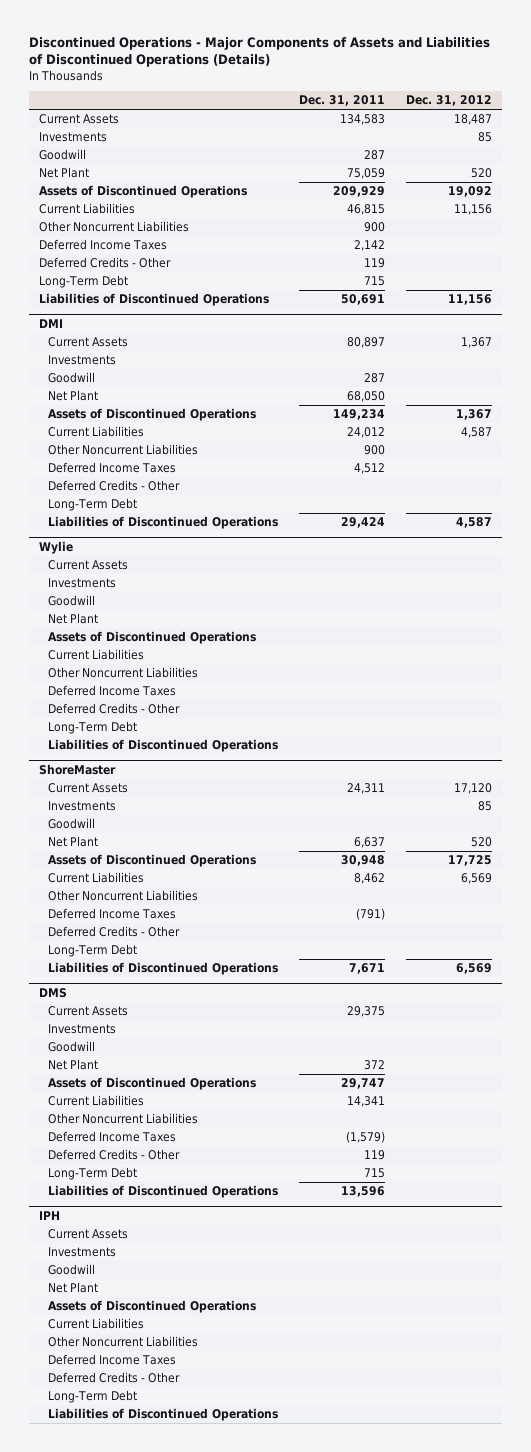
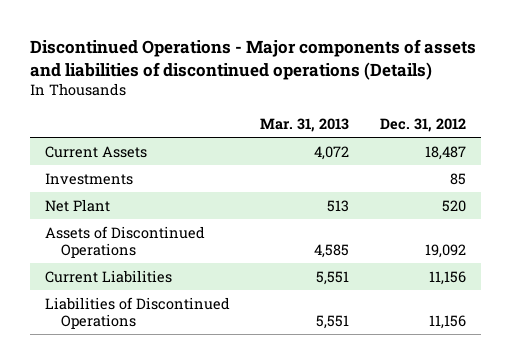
[28,36,490,68] Discontinued Operations - Major Components of Assets and Liabilities of Discontinued Operations (Details) -> [30,38,477,80] Discontinued Operations - Major components of assets and liabilities of discontinued operations (Details)
[298,95,385,107] Dec. 31, 2011 -> none
none -> [260,117,350,132] Mar. 31, 2013
[39,149,87,161] Goodwill -> none
[39,221,190,233] Other Noncurrent Liabilities -> none
[39,239,168,251] Deferred Income Taxes -> none
[39,257,172,269] Deferred Credits - Other -> none
[39,275,129,289] Long-Term Debt -> none
[39,318,64,328] DMI -> none
[47,337,128,348] Current Assets -> none
[47,355,116,366] Investments -> none
[47,372,95,384] Goodwill -> none
[47,390,98,402] Net Plant -> none
[47,408,256,422] Assets of Discontinued Operations -> none
[47,426,144,438] Current Liabilities -> none
[47,444,198,456] Other Noncurrent Liabilities -> none
[47,462,176,474] Deferred Income Taxes -> none
[47,480,180,492] Deferred Credits - Other -> none
[47,498,137,512] Long-Term Debt -> none
[47,516,278,530] Liabilities of Discontinued Operations -> none
[39,540,74,554] Wylie -> none
[47,560,128,571] Current Assets -> none
[47,578,116,589] Investments -> none
[47,595,95,607] Goodwill -> none
[47,613,98,625] Net Plant -> none
[47,631,256,645] Assets of Discontinued Operations -> none
[47,649,144,661] Current Liabilities -> none
[47,667,198,679] Other Noncurrent Liabilities -> none
[47,685,176,697] Deferred Income Taxes -> none
[47,703,180,715] Deferred Credits - Other -> none
[47,721,137,735] Long-Term Debt -> none
[47,739,278,753] Liabilities of Discontinued Operations -> none
[39,763,117,775] ShoreMaster -> none
[47,783,128,794] Current Assets -> none
[47,801,116,812] Investments -> none
[47,818,95,830] Goodwill -> none
[47,836,98,848] Net Plant -> none
[47,854,256,868] Assets of Discontinued Operations -> none
[47,872,144,884] Current Liabilities -> none
[47,890,198,902] Other Noncurrent Liabilities -> none
[47,908,176,920] Deferred Income Taxes -> none
[47,926,180,938] Deferred Credits - Other -> none
[47,944,137,958] Long-Term Debt -> none
[47,962,278,976] Liabilities of Discontinued Operations -> none
[39,987,68,998] DMS -> none
[47,1006,128,1017] Current Assets -> none
[47,1024,116,1035] Investments -> none
[47,1041,95,1053] Goodwill -> none
[47,1059,98,1071] Net Plant -> none
[47,1077,256,1091] Assets of Discontinued Operations -> none
[47,1095,144,1107] Current Liabilities -> none
[47,1113,198,1125] Other Noncurrent Liabilities -> none
[47,1131,176,1143] Deferred Income Taxes -> none
[47,1149,180,1161] Deferred Credits - Other -> none
[47,1167,137,1181] Long-Term Debt -> none
[47,1185,278,1199] Liabilities of Discontinued Operations -> none
[39,1210,61,1220] IPH -> none
[47,1229,128,1240] Current Assets -> none
[47,1247,116,1258] Investments -> none
[47,1264,95,1276] Goodwill -> none
[47,1282,98,1294] Net Plant -> none
[47,1300,256,1314] Assets of Discontinued Operations -> none
[47,1318,144,1330] Current Liabilities -> none
[47,1336,198,1348] Other Noncurrent Liabilities -> none
[47,1354,176,1366] Deferred Income Taxes -> none
[47,1372,180,1384] Deferred Credits - Other -> none
[47,1390,137,1404] Long-Term Debt -> none
[47,1408,278,1422] Liabilities of Discontinued Operations -> none

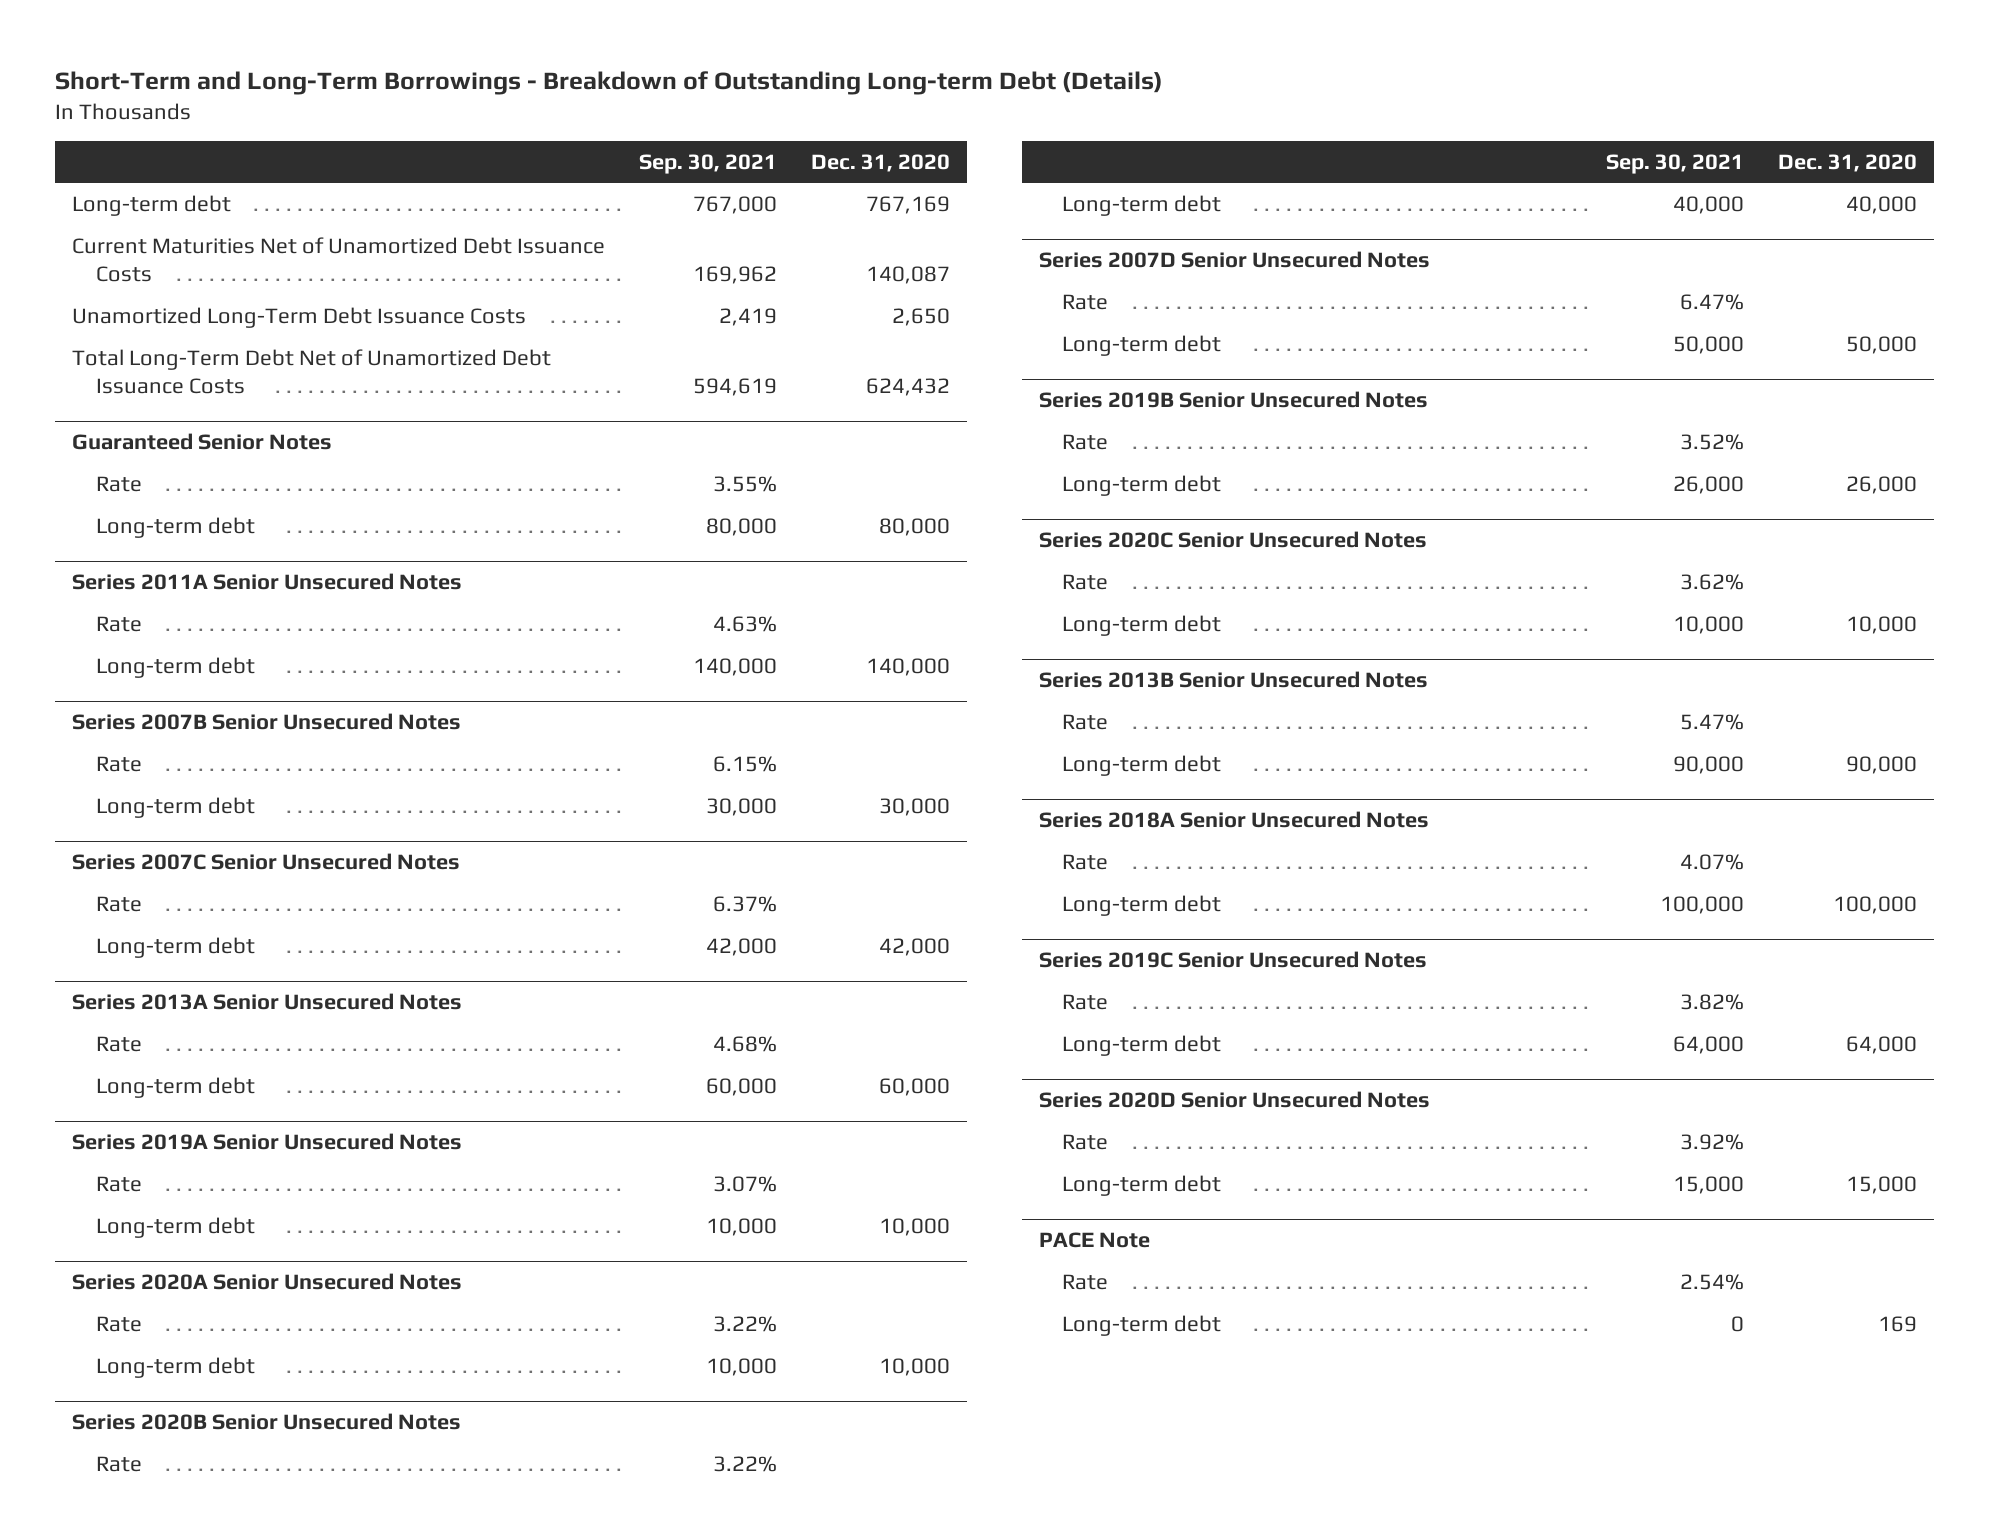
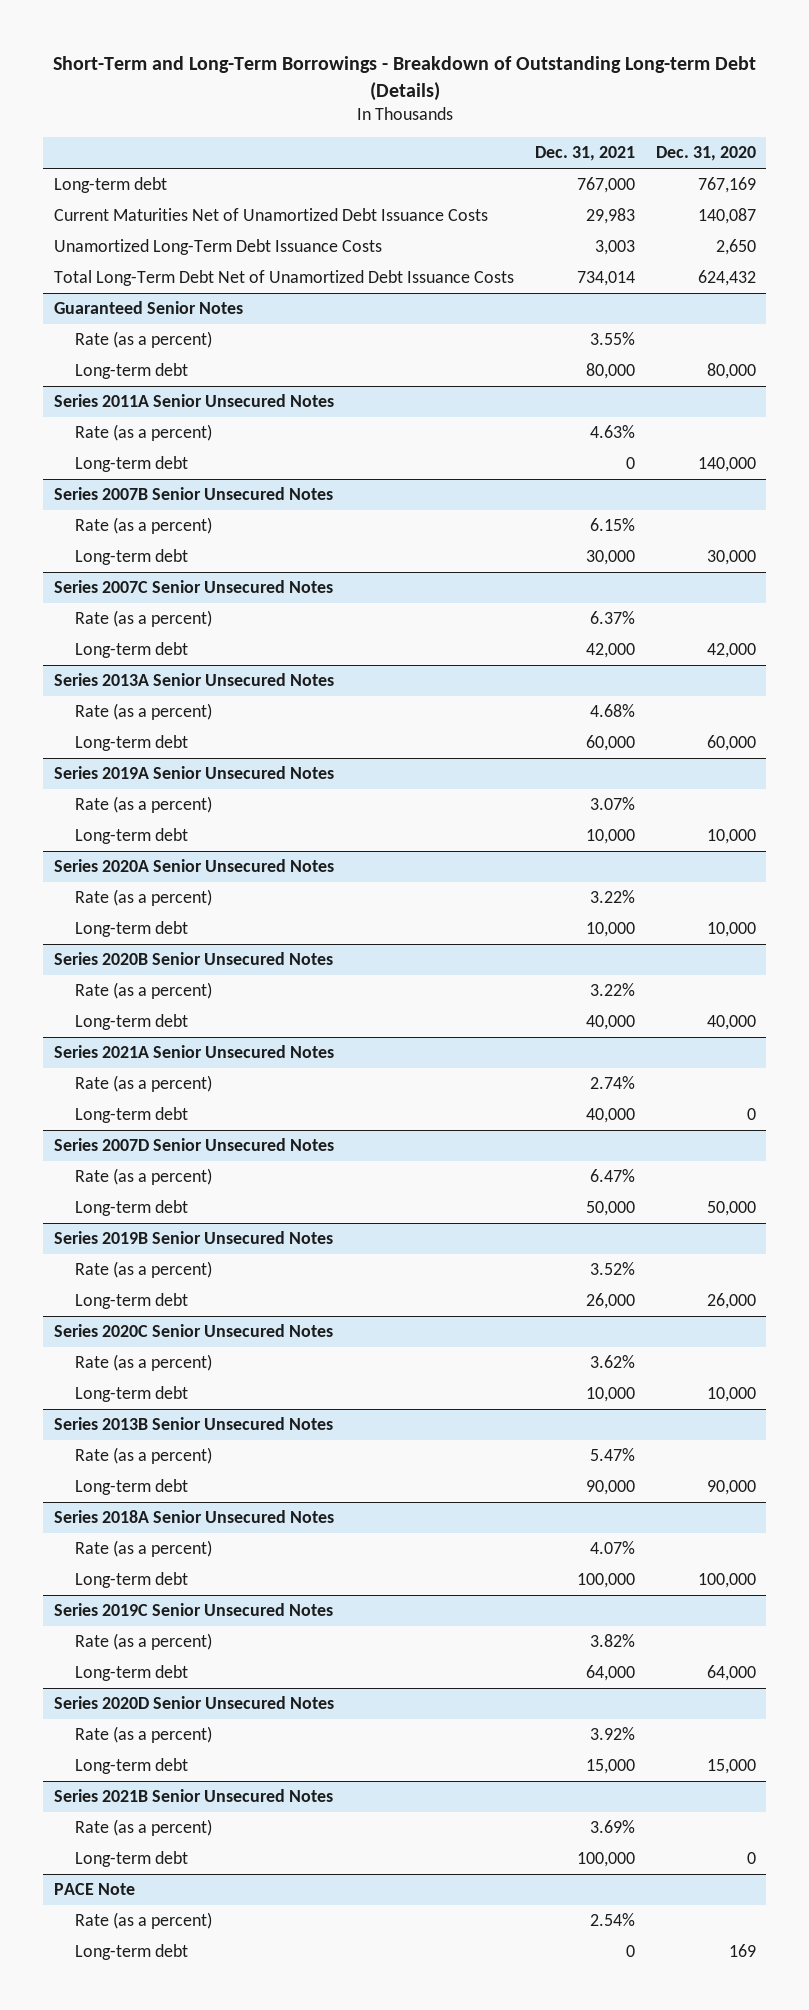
[639,153,778,174] Sep. 30, 2021 -> none
none -> [534,146,635,162] Dec. 31, 2021
[95,475,142,492] Rate -> [74,331,212,349] Rate (as a percent)
[95,615,142,632] Rate -> [74,424,212,442] Rate (as a percent)
[95,755,142,772] Rate -> [74,517,212,535] Rate (as a percent)
[95,895,142,912] Rate -> [74,610,212,628] Rate (as a percent)
[95,1035,142,1052] Rate -> [74,703,212,721] Rate (as a percent)
[95,1175,142,1192] Rate -> [74,796,212,814] Rate (as a percent)
[95,1315,142,1332] Rate -> [74,889,212,907] Rate (as a percent)
[95,1455,142,1472] Rate -> [74,982,212,1000] Rate (as a percent)
none -> [53,1045,334,1059] Series 2021A Senior Unsecured Notes
none -> [74,1075,212,1093] Rate (as a percent)
none -> [74,1107,188,1124] Long-term debt
[1062,293,1109,310] Rate -> [74,1168,212,1186] Rate (as a percent)
[1062,433,1109,450] Rate -> [74,1261,212,1279] Rate (as a percent)
[1062,573,1109,590] Rate -> [74,1354,212,1372] Rate (as a percent)
[1062,713,1109,730] Rate -> [74,1447,212,1465] Rate (as a percent)
[1062,853,1109,870] Rate -> [74,1540,212,1558] Rate (as a percent)
[1062,993,1109,1010] Rate -> [74,1633,212,1651] Rate (as a percent)
[1062,1133,1109,1150] Rate -> [74,1726,212,1744] Rate (as a percent)
none -> [53,1789,333,1803] Series 2021B Senior Unsecured Notes
none -> [74,1819,212,1837] Rate (as a percent)
none -> [74,1851,188,1868] Long-term debt
[1062,1273,1109,1290] Rate -> [74,1912,212,1930] Rate (as a percent)

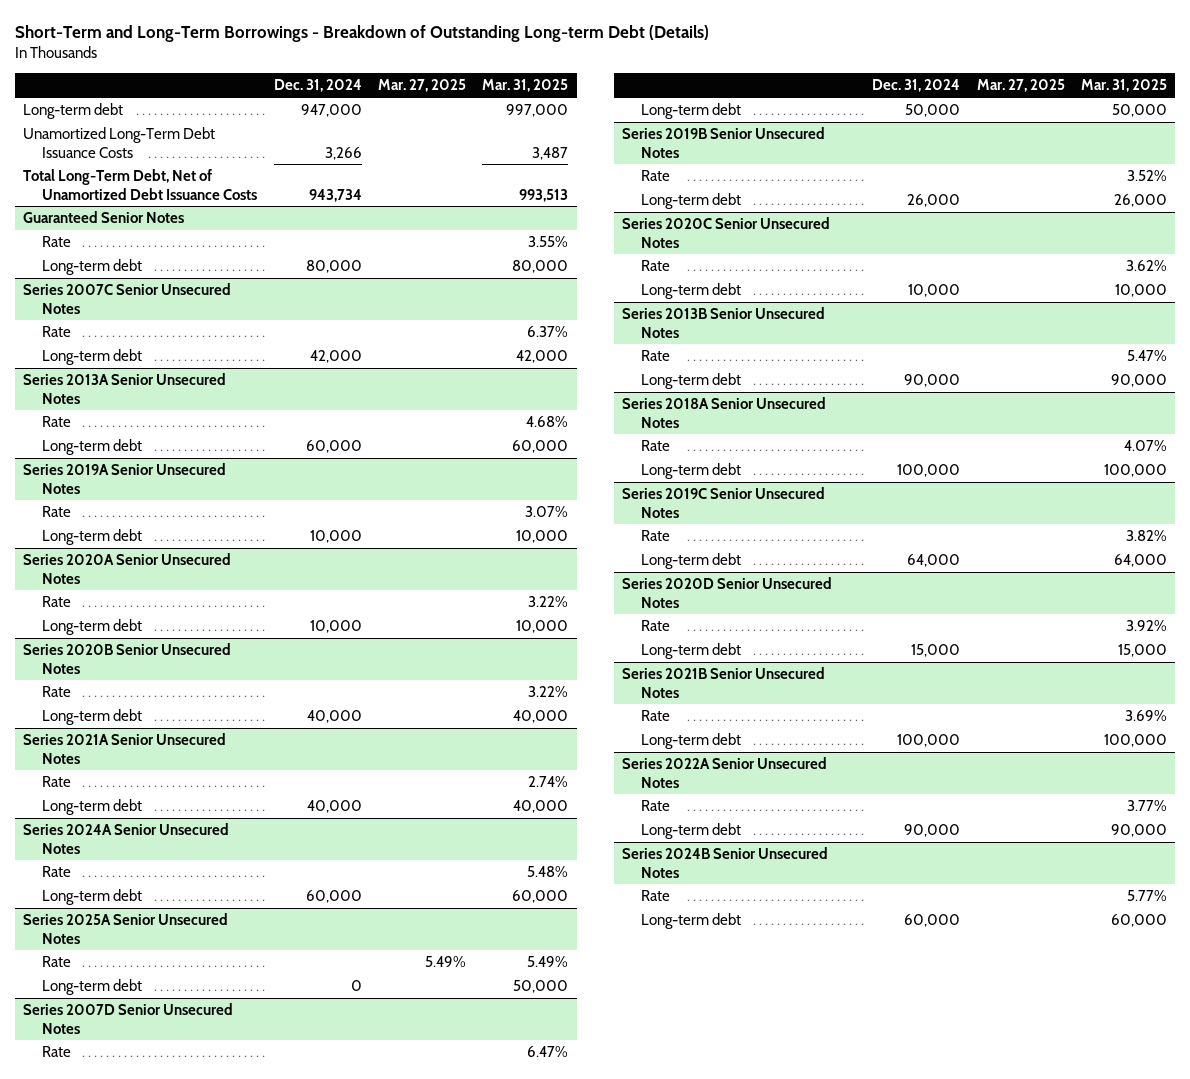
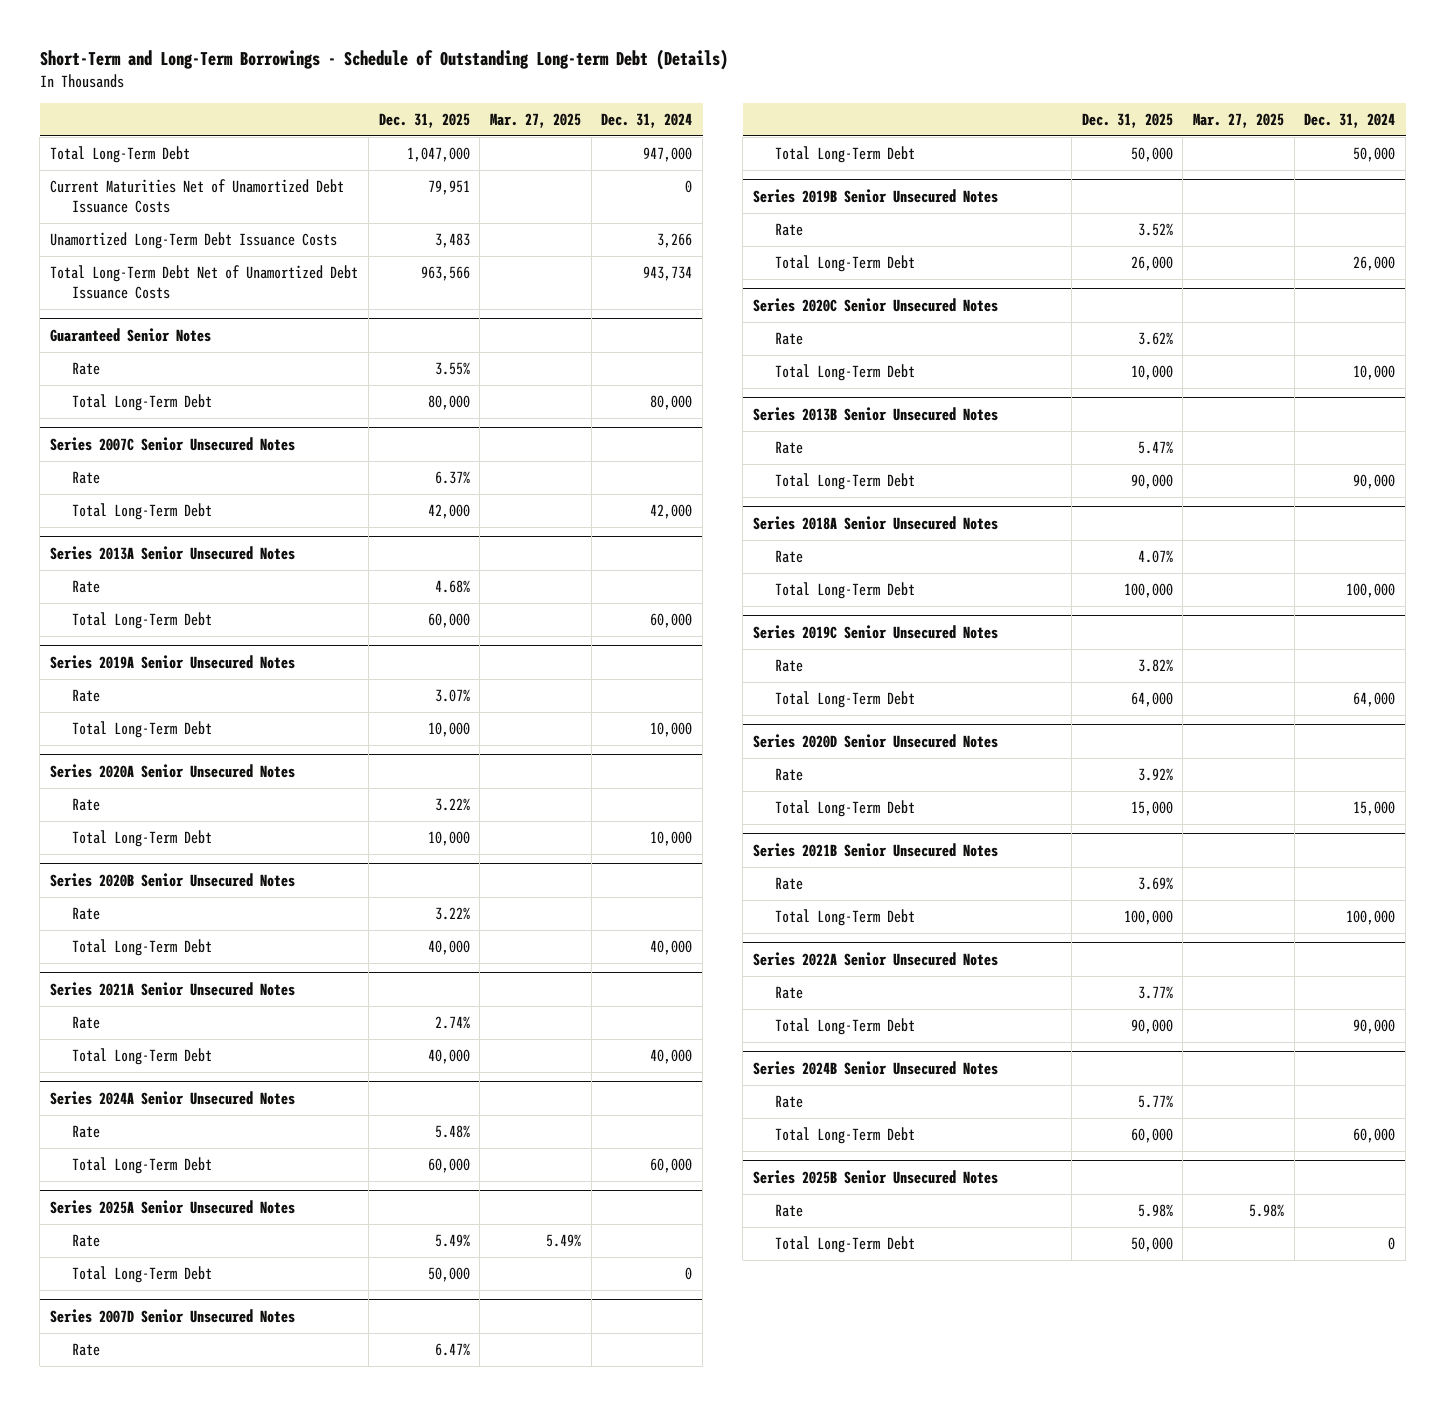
[15,25,710,43] Short-Term and Long-Term Borrowings - Breakdown of Outstanding Long-term Debt (Details) -> [39,49,728,71] Short-Term and Long-Term Borrowings - Schedule of Outstanding Long-term Debt (Details)
[482,79,569,93] Mar. 31, 2025 -> none
none -> [378,113,470,129] Dec. 31, 2025
[23,103,124,120] Long-term debt -> [50,146,191,164] Total Long-Term Debt
none -> [50,179,345,214] Current Maturities Net of Unamortized Debt Issuance Costs
[23,169,258,200] Total Long-Term Debt, Net of Unamortized Debt Issuance Costs -> [50,265,359,300] Total Long-Term Debt Net of Unamortized Debt Issuance Costs
[42,259,143,276] Long-term debt -> [71,394,212,412] Total Long-Term Debt
[42,349,143,366] Long-term debt -> [71,503,212,521] Total Long-Term Debt
[42,439,143,456] Long-term debt -> [71,612,212,630] Total Long-Term Debt
[42,529,143,546] Long-term debt -> [71,721,212,739] Total Long-Term Debt
[42,619,143,636] Long-term debt -> [71,830,212,848] Total Long-Term Debt
[42,709,143,726] Long-term debt -> [71,939,212,957] Total Long-Term Debt
[42,799,143,816] Long-term debt -> [71,1048,212,1066] Total Long-Term Debt
[42,889,143,906] Long-term debt -> [71,1157,212,1175] Total Long-Term Debt
[42,979,143,996] Long-term debt -> [71,1266,212,1284] Total Long-Term Debt
[640,103,741,120] Long-term debt -> [774,146,915,164] Total Long-Term Debt
[640,193,741,210] Long-term debt -> [774,255,915,273] Total Long-Term Debt
[640,283,741,300] Long-term debt -> [774,364,915,382] Total Long-Term Debt
[640,373,741,390] Long-term debt -> [774,473,915,491] Total Long-Term Debt
[640,463,741,480] Long-term debt -> [774,582,915,600] Total Long-Term Debt
[640,553,741,570] Long-term debt -> [774,691,915,709] Total Long-Term Debt
[640,643,741,660] Long-term debt -> [774,800,915,818] Total Long-Term Debt
[640,733,741,750] Long-term debt -> [774,909,915,927] Total Long-Term Debt
[640,823,741,840] Long-term debt -> [774,1018,915,1036] Total Long-Term Debt
[640,913,741,930] Long-term debt -> [774,1127,915,1145] Total Long-Term Debt
none -> [753,1170,999,1185] Series 2025B Senior Unsecured Notes
none -> [774,1204,803,1218] Rate
none -> [774,1236,915,1254] Total Long-Term Debt

